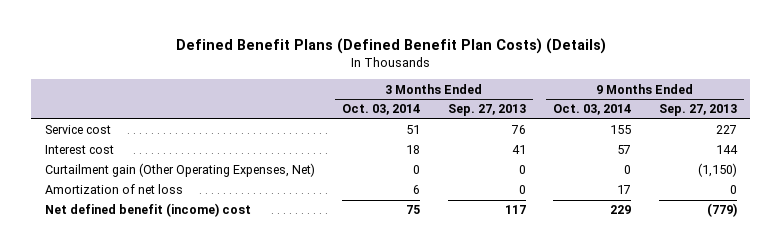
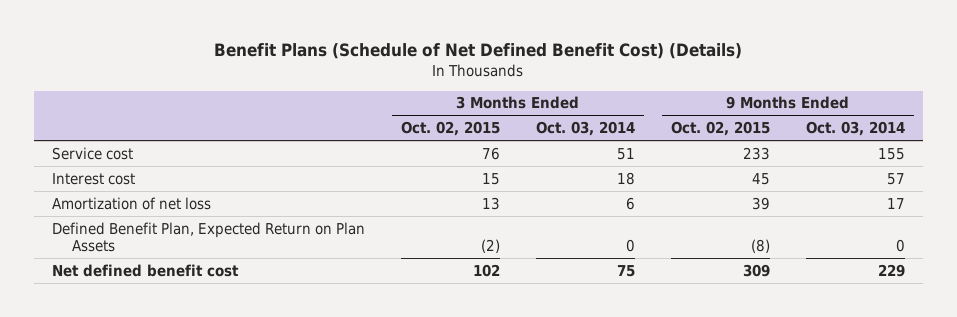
[175,38,606,55] Defined Benefit Plans (Defined Benefit Plan Costs) (Details) -> [214,43,743,60] Benefit Plans (Schedule of Net Defined Benefit Cost) (Details)
[447,104,526,117] Sep. 27, 2013 -> none
[658,104,737,117] Sep. 27, 2013 -> none
none -> [400,121,500,137] Oct. 02, 2015
none -> [670,121,770,137] Oct. 02, 2015
[44,163,315,178] Curtailment gain (Other Operating Expenses, Net) -> none
none -> [51,221,365,253] Defined Benefit Plan, Expected Return on Plan Assets
[44,203,251,218] Net defined benefit (income) cost -> [51,263,239,277] Net defined benefit cost

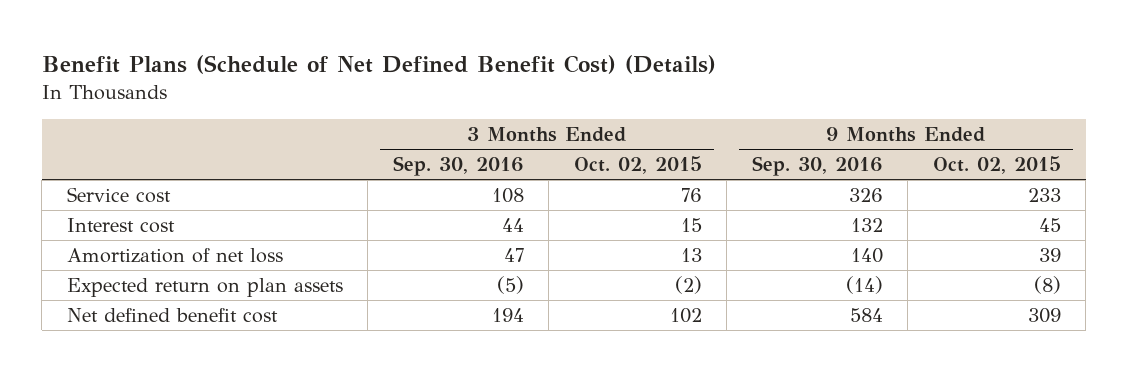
[535,121,635,137] Oct. 03, 2014 -> none
[806,121,906,137] Oct. 03, 2014 -> none
none -> [392,156,524,177] Sep. 30, 2016
none -> [751,156,883,177] Sep. 30, 2016
[51,221,365,253] Defined Benefit Plan, Expected Return on Plan Assets -> [66,277,343,297] Expected return on plan assets

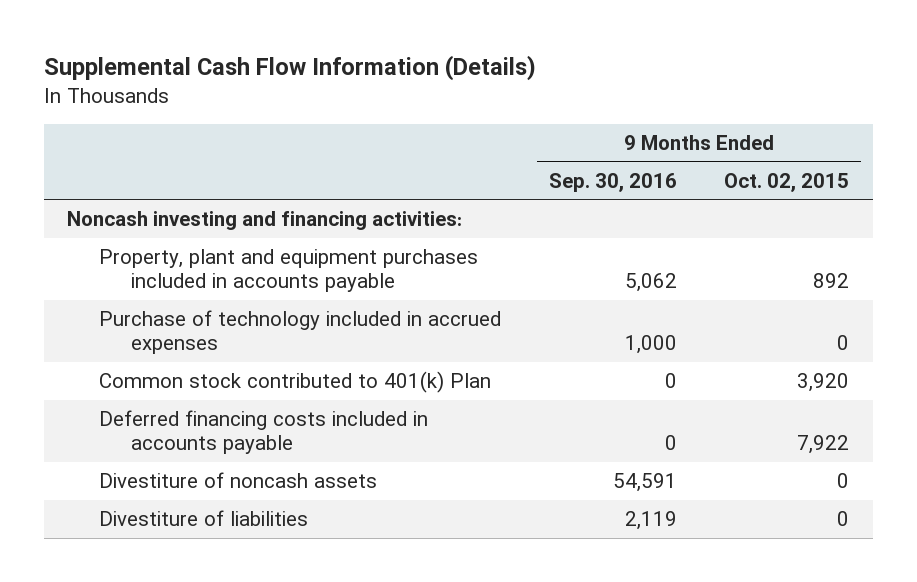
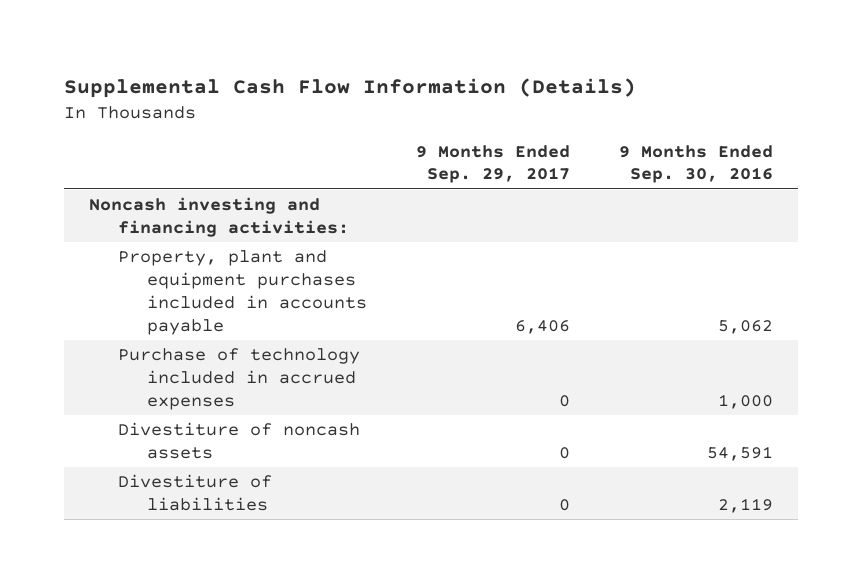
[724,172,850,192] Oct. 02, 2015 -> none
none -> [415,144,570,184] 9 Months Ended Sep. 29, 2017
[99,371,492,394] Common stock contributed to 401(k) Plan -> none
[99,410,429,455] Deferred financing costs included in accounts payable -> none

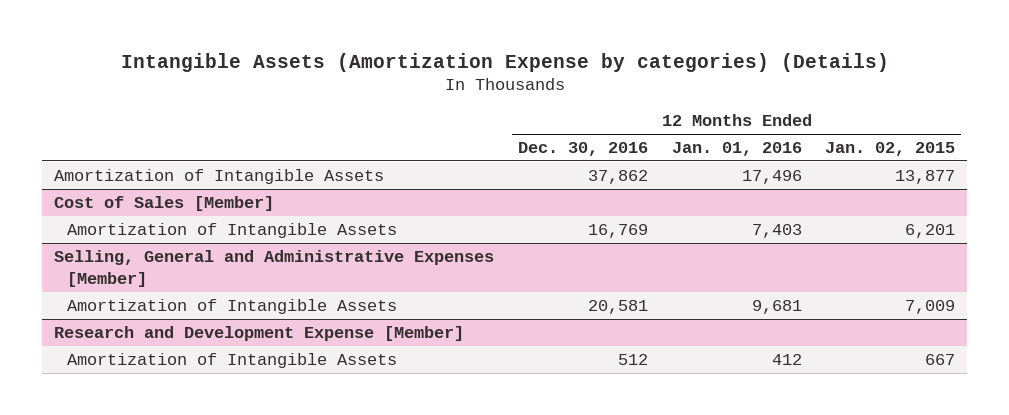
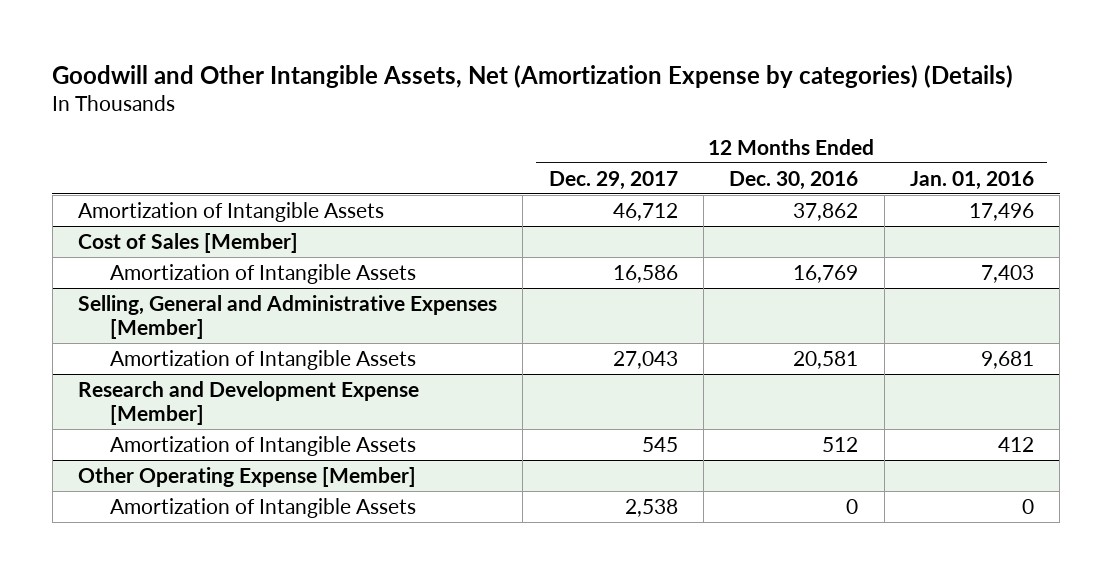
[120,52,889,72] Intangible Assets (Amortization Expense by categories) (Details) -> [52,64,1014,88] Goodwill and Other Intangible Assets, Net (Amortization Expense by categories) (Details)
[825,141,956,156] Jan. 02, 2015 -> none
none -> [548,170,678,190] Dec. 29, 2017
none -> [78,466,417,487] Other Operating Expense [Member]
none -> [109,497,416,518] Amortization of Intangible Assets

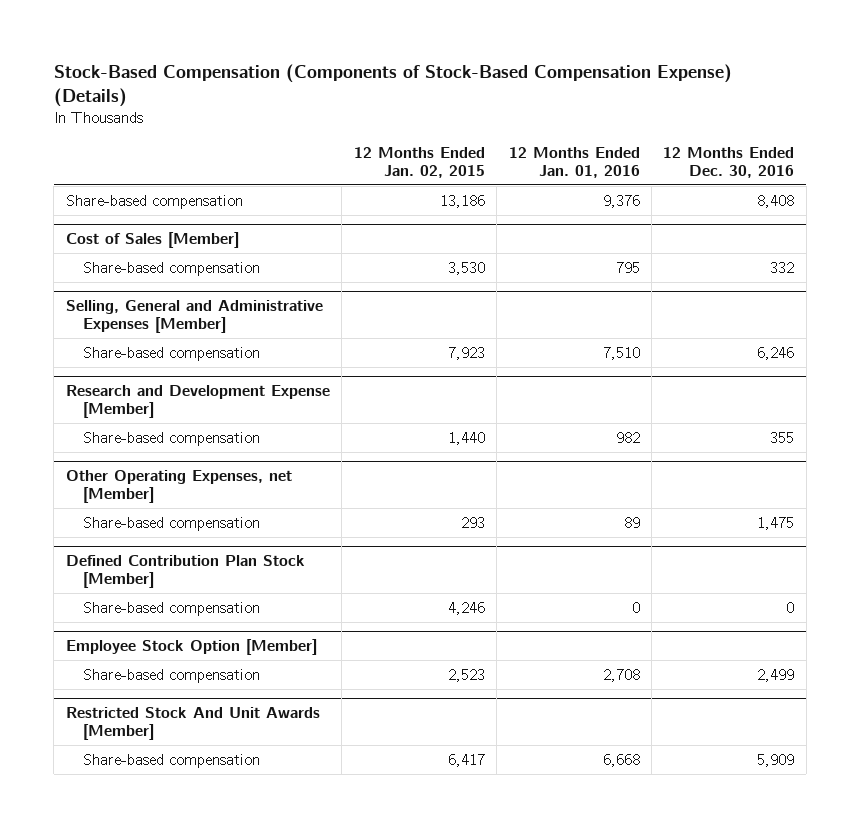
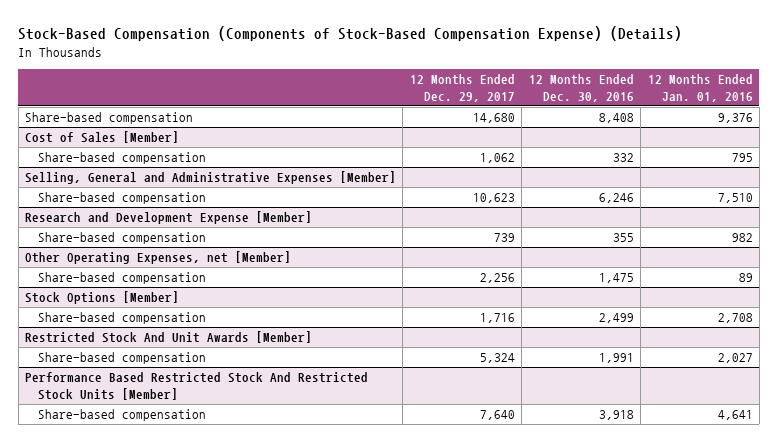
[353,146,485,178] 12 Months Ended Jan. 02, 2015 -> none
none -> [409,73,515,102] 12 Months Ended Dec. 29, 2017
[65,554,305,588] Defined Contribution Plan Stock [Member] -> none
[83,601,261,616] Share-based compensation -> none
[65,638,317,655] Employee Stock Option [Member] -> [25,291,180,305] Stock Options [Member]
[602,753,640,767] 6,668 -> [717,353,753,364] 2,027
[757,753,795,767] 5,909 -> [598,353,634,364] 1,991
none -> [25,372,369,400] Performance Based Restricted Stock And Restricted Stock Units [Member]
none -> [37,409,206,422] Share-based compensation

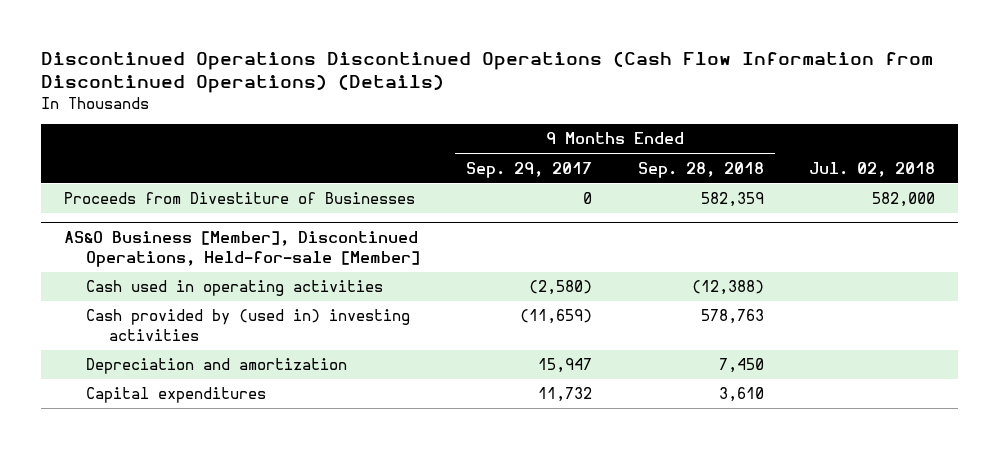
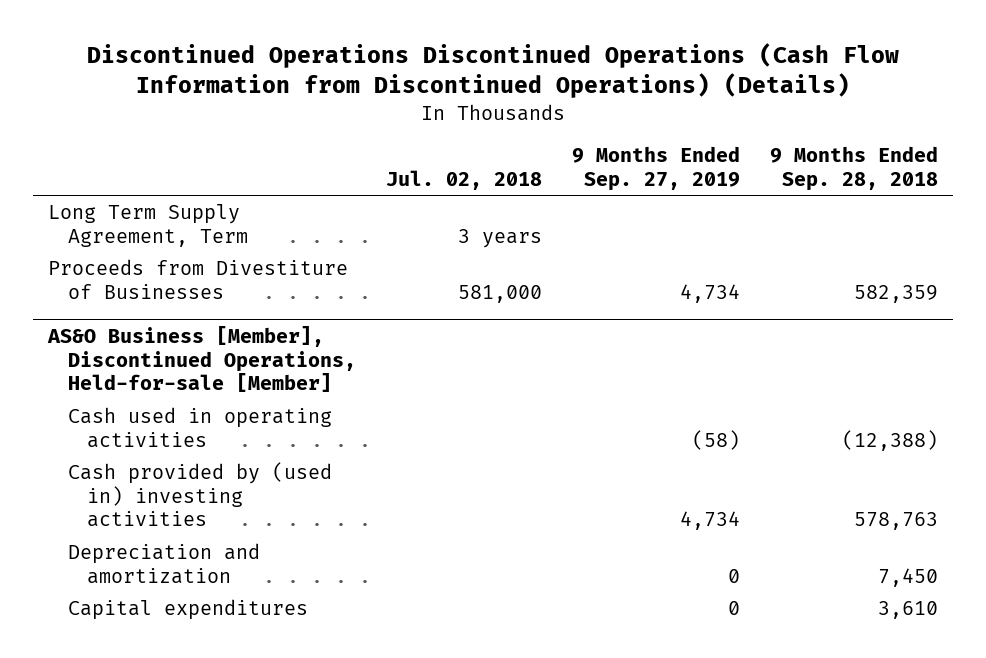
[465,161,592,178] Sep. 29, 2017 -> none
none -> [571,146,740,191] 9 Months Ended Sep. 27, 2019
none -> [47,204,248,247] Long Term Supply Agreement, Term
[872,192,936,208] 582,000 -> [457,284,542,303] 581,000

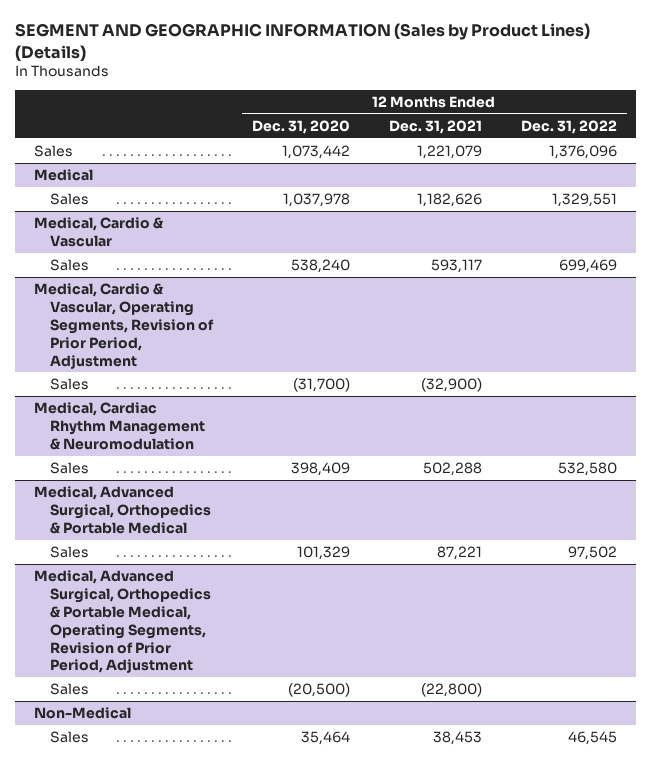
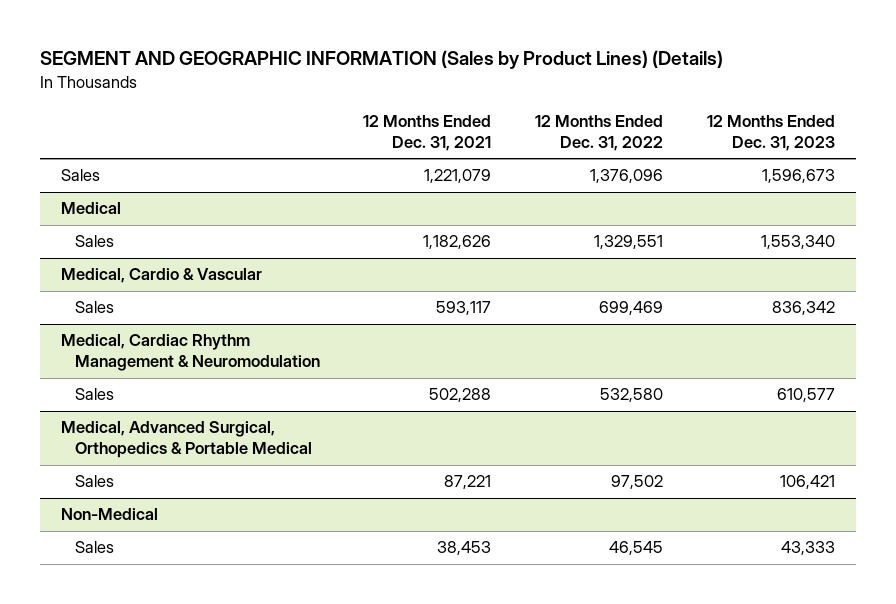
[251,119,350,134] Dec. 31, 2020 -> none
none -> [706,114,835,151] 12 Months Ended Dec. 31, 2023
[34,282,214,369] Medical, Cardio & Vascular, Operating Segments, Revision of Prior Period, Adjustment -> none
[49,377,89,390] Sales -> none
[34,569,211,674] Medical, Advanced Surgical, Orthopedics & Portable Medical, Operating Segments, Revision of Prior Period, Adjustment -> none
[49,682,89,695] Sales -> none

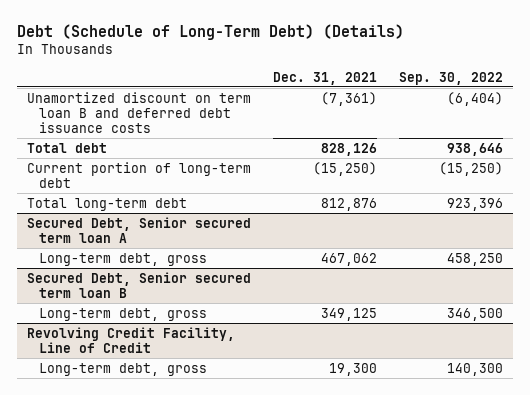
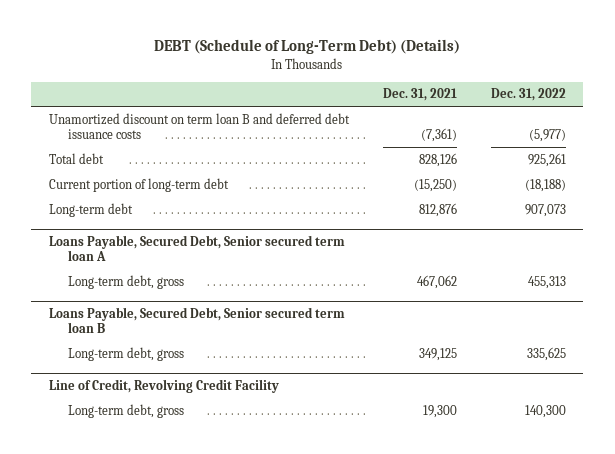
[16,23,404,40] Debt (Schedule of Long-Term Debt) (Details) -> [154,39,461,55] DEBT (Schedule of Long-Term Debt) (Details)
[398,71,503,85] Sep. 30, 2022 -> none
none -> [491,88,567,102] Dec. 31, 2022
[27,197,188,211] Total long-term debt -> [48,202,133,217] Long-term debt
[27,216,252,243] Secured Debt, Senior secured term loan A -> [48,235,345,262] Loans Payable, Secured Debt, Senior secured term loan A
[27,271,252,298] Secured Debt, Senior secured term loan B -> [48,307,345,334] Loans Payable, Secured Debt, Senior secured term loan B
[27,326,236,353] Revolving Credit Facility, Line of Credit -> [48,379,279,394] Line of Credit, Revolving Credit Facility

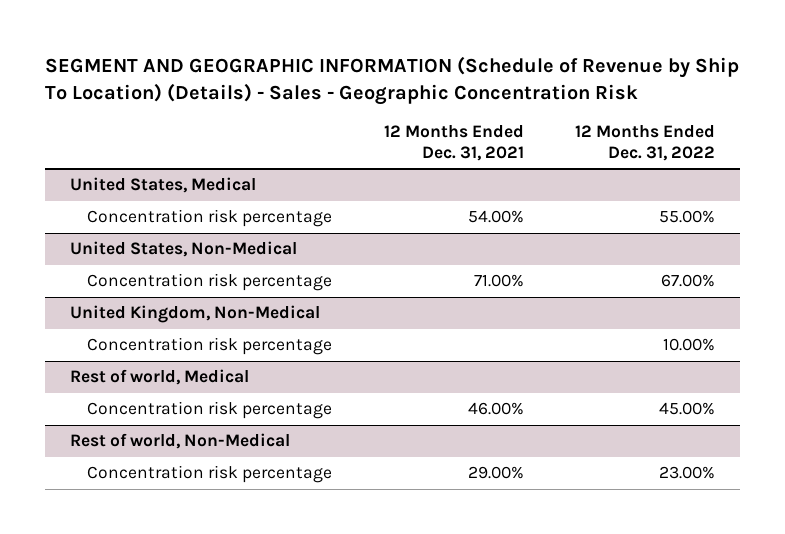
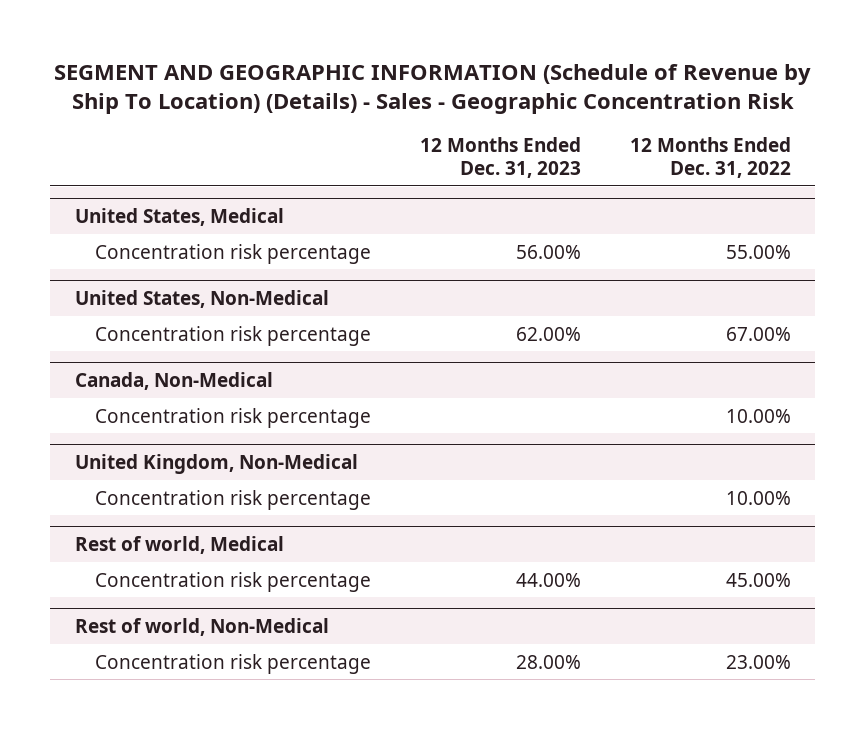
[383,125,524,161] 12 Months Ended Dec. 31, 2021 -> none
none -> [419,137,581,178] 12 Months Ended Dec. 31, 2023
none -> [74,371,273,390] Canada, Non-Medical
none -> [94,407,371,428] Concentration risk percentage

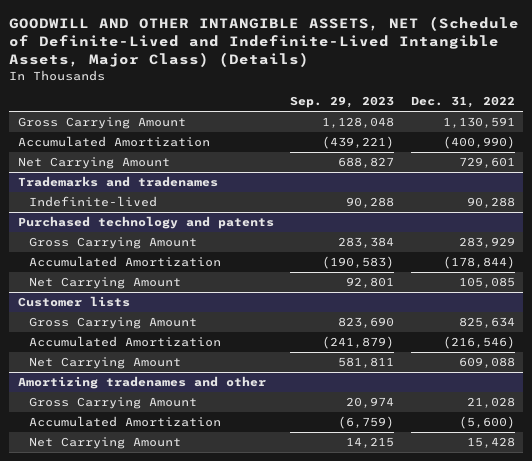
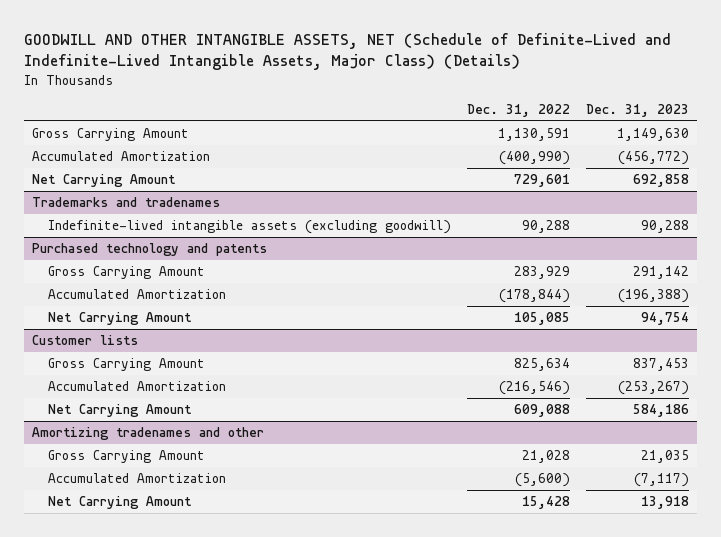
[290,96,395,109] Sep. 29, 2023 -> none
none -> [585,104,689,118] Dec. 31, 2023
[28,195,157,207] Indefinite-lived -> [47,220,451,235] Indefinite-lived intangible assets (excluding goodwill)

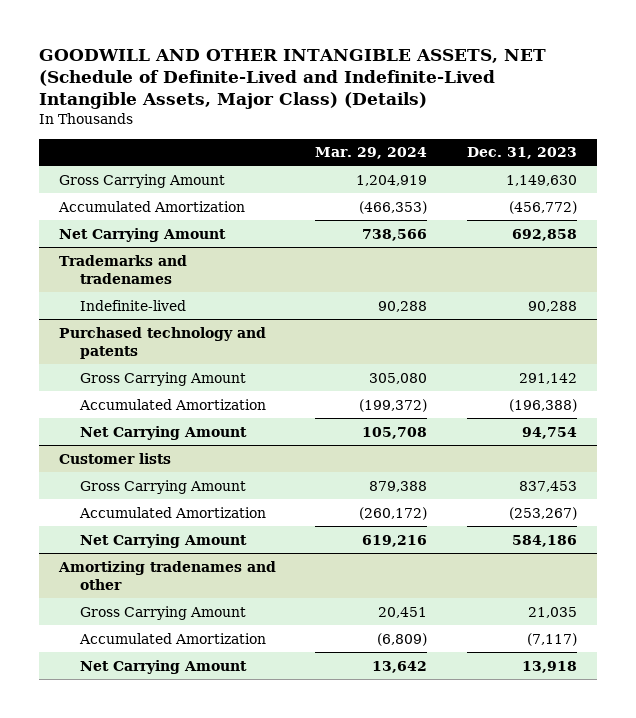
[466,104,570,118] Dec. 31, 2022 -> none
none -> [315,147,428,160] Mar. 29, 2024
[47,220,451,235] Indefinite-lived intangible assets (excluding goodwill) -> [79,299,186,311] Indefinite-lived

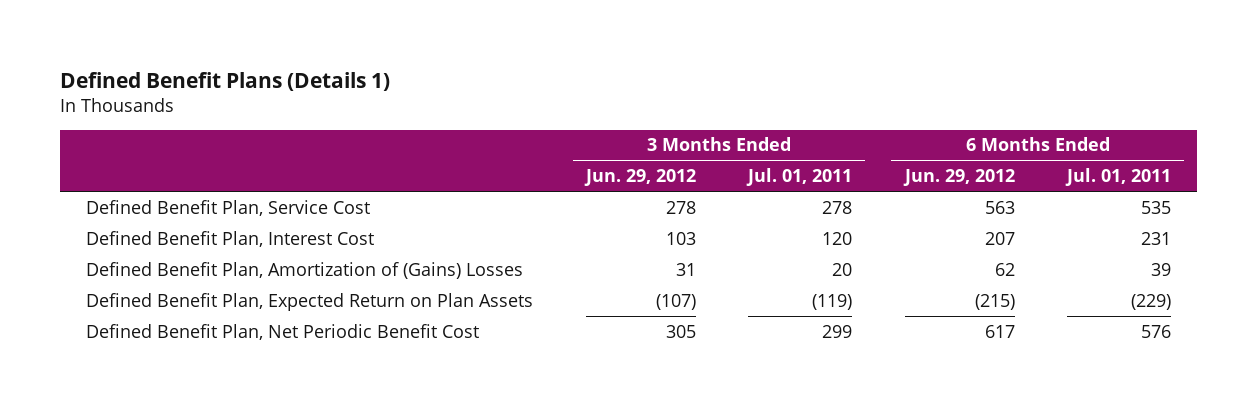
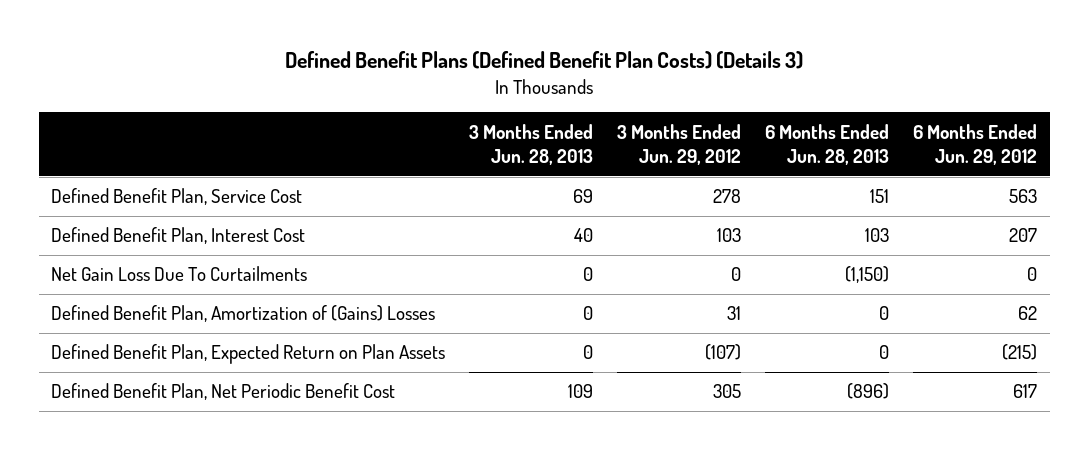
[60,71,391,91] Defined Benefit Plans (Details 1) -> [285,51,804,70] Defined Benefit Plans (Defined Benefit Plan Costs) (Details 3)
[746,168,853,187] Jul. 01, 2011 -> none
[1064,168,1171,187] Jul. 01, 2011 -> none
none -> [469,123,594,166] 3 Months Ended Jun. 28, 2013
none -> [765,123,890,166] 6 Months Ended Jun. 28, 2013
none -> [51,266,308,282] Net Gain Loss Due To Curtailments

